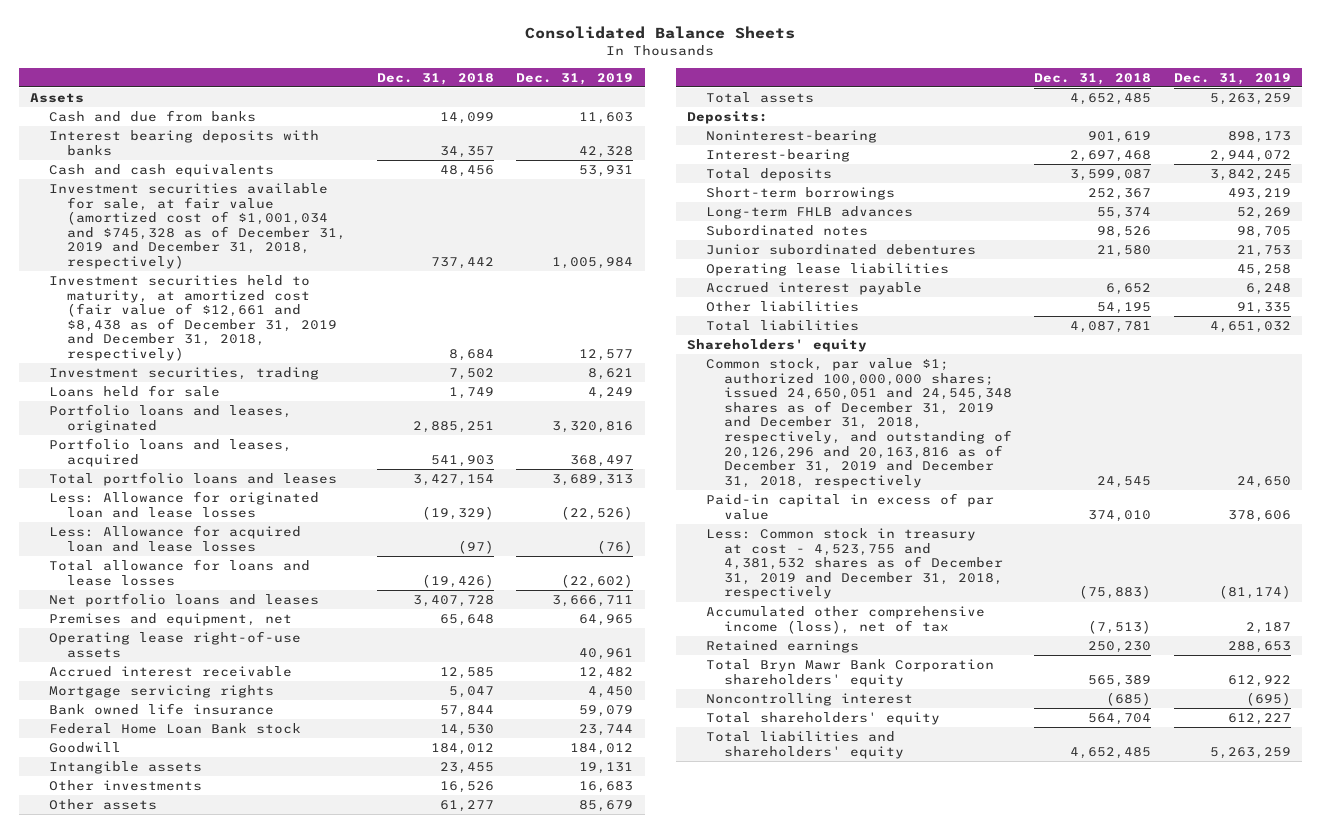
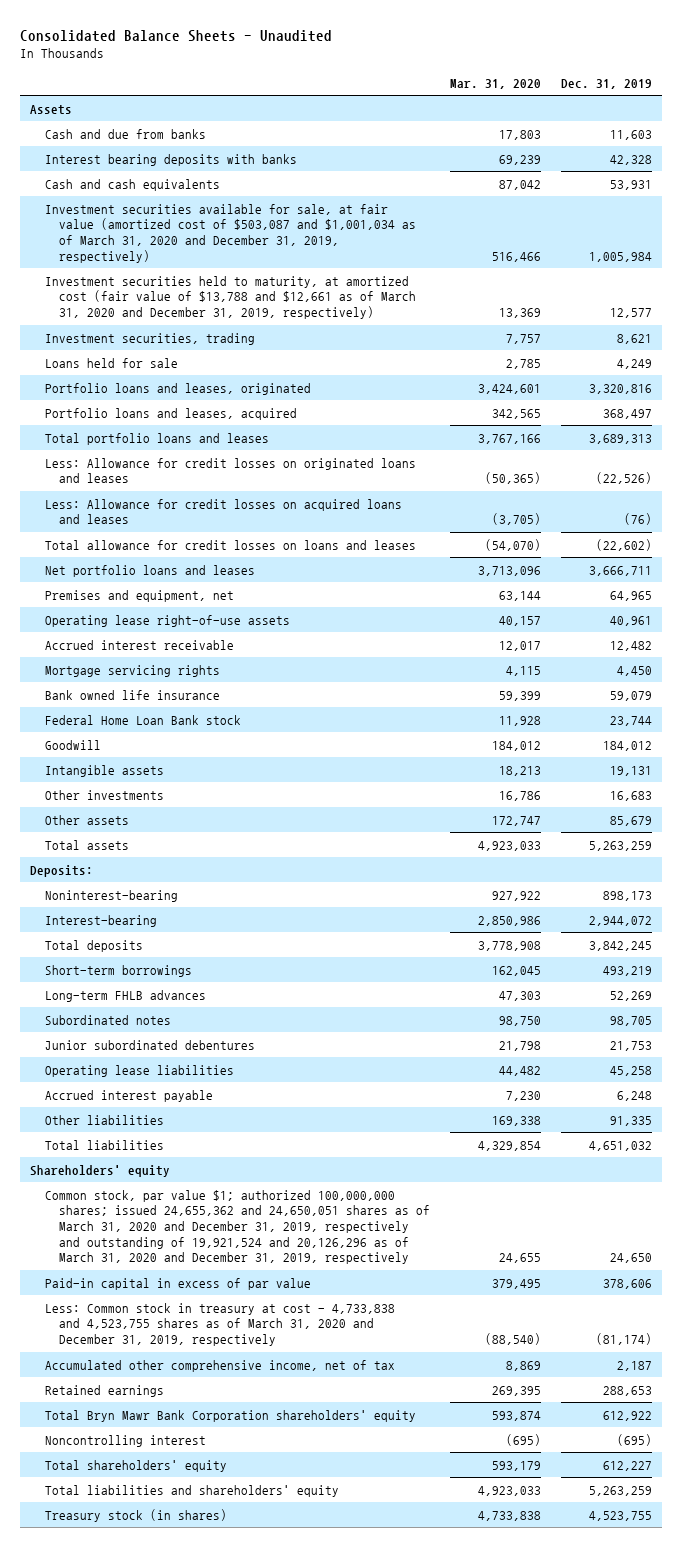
[525,26,796,40] Consolidated Balance Sheets -> [20,30,333,43] Consolidated Balance Sheets - Unaudited
[377,72,495,85] Dec. 31, 2018 -> none
none -> [449,78,541,89] Mar. 31, 2020
[48,182,347,270] Investment securities available for sale, at fair value (amortized cost of $1,001,034 and $745,328 as of December 31, 2019 and December 31, 2018, respectively) -> [44,203,416,263] Investment securities available for sale, at fair value (amortized cost of $503,087 and $1,001,034 as of March 31, 2020 and December 31, 2019, respectively)
[48,274,338,362] Investment securities held to maturity, at amortized cost (fair value of $12,661 and $8,438 as of December 31, 2019 and December 31, 2018, respectively) -> [44,275,416,320] Investment securities held to maturity, at amortized cost (fair value of $13,788 and $12,661 as of March 31, 2020 and December 31, 2019, respectively)
[48,490,319,518] Less: Allowance for originated loan and lease losses -> [44,457,416,484] Less: Allowance for credit losses on originated loans and leases
[48,524,301,552] Less: Allowance for acquired loan and lease losses -> [44,498,402,525] Less: Allowance for credit losses on acquired loans and leases
[48,558,310,586] Total allowance for loans and lease losses -> [44,539,416,550] Total allowance for credit losses on loans and leases
[705,357,1013,489] Common stock, par value $1; authorized 100,000,000 shares; issued 24,650,051 and 24,545,348 shares as of December 31, 2019 and December 31, 2018, respectively, and outstanding of 20,126,296 and 20,163,816 as of December 31, 2019 and December 31, 2018, respectively -> [44,1189,430,1265] Common stock, par value $1; authorized 100,000,000 shares; issued 24,655,362 and 24,650,051 shares as of March 31, 2020 and December 31, 2019, respectively and outstanding of 19,921,524 and 20,126,296 as of March 31, 2020 and December 31, 2019, respectively
[705,527,1004,600] Less: Common stock in treasury at cost - 4,523,755 and 4,381,532 shares as of December 31, 2019 and December 31, 2018, respectively -> [44,1302,395,1347] Less: Common stock in treasury at cost - 4,733,838 and 4,523,755 shares as of March 31, 2020 and December 31, 2019, respectively
[705,605,985,634] Accumulated other comprehensive income (loss), net of tax -> [44,1359,395,1372] Accumulated other comprehensive income, net of tax
none -> [44,1508,227,1522] Treasury stock (in shares)

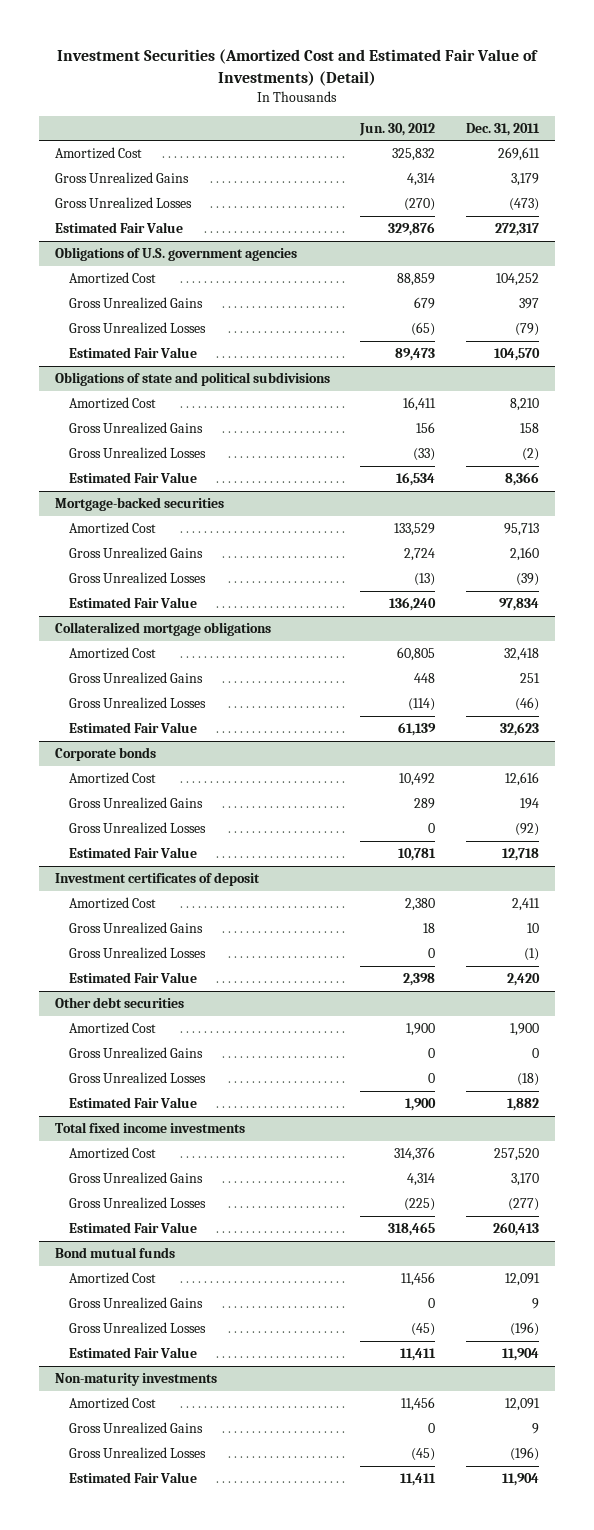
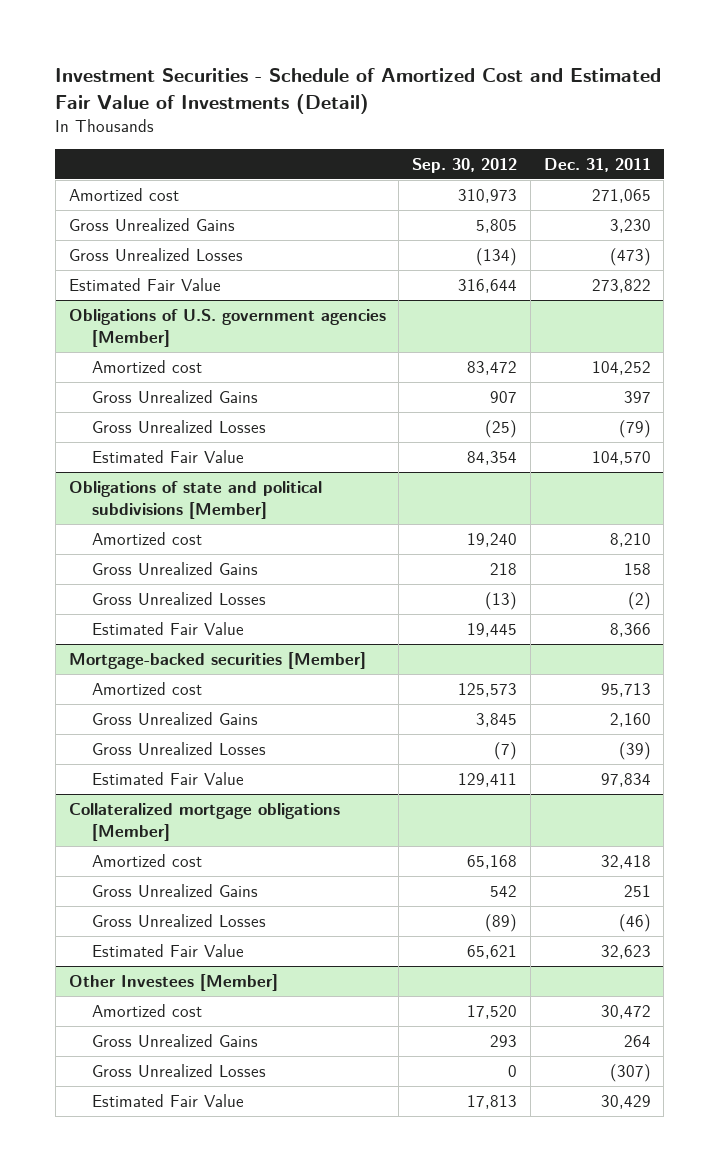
[56,48,538,86] Investment Securities (Amortized Cost and Estimated Fair Value of Investments) (Detail) -> [55,67,662,114] Investment Securities - Schedule of Amortized Cost and Estimated Fair Value of Investments (Detail)
[359,122,436,136] Jun. 30, 2012 -> none
none -> [412,157,518,173] Sep. 30, 2012
[54,147,142,160] Amortized Cost -> [68,188,179,202] Amortized cost
[498,147,541,162] 269,611 -> [591,189,651,204] 271,065
[511,173,540,187] 3,179 -> [609,219,651,234] 3,230
[495,223,540,237] 272,317 -> [591,279,651,294] 273,822
[54,247,297,262] Obligations of U.S. government agencies -> [68,309,386,347] Obligations of U.S. government agencies [Member]
[69,272,157,285] Amortized Cost -> [92,360,203,374] Amortized cost
[54,372,330,387] Obligations of state and political subdivisions -> [68,481,322,519] Obligations of state and political subdivisions [Member]
[69,397,157,410] Amortized Cost -> [92,532,203,546] Amortized cost
[54,497,224,512] Mortgage-backed securities -> [68,652,366,670] Mortgage-backed securities [Member]
[69,522,157,535] Amortized Cost -> [92,682,203,696] Amortized cost
[54,622,271,637] Collateralized mortgage obligations -> [68,803,340,841] Collateralized mortgage obligations [Member]
[69,647,157,660] Amortized Cost -> [92,854,203,868] Amortized cost
[54,747,156,762] Corporate bonds -> none
[54,872,260,887] Investment certificates of deposit -> none
[69,897,157,910] Amortized Cost -> none
[69,922,204,935] Gross Unrealized Gains -> none
[69,947,207,960] Gross Unrealized Losses -> none
[69,972,198,984] Estimated Fair Value -> none
[54,997,184,1009] Other debt securities -> none
[69,1022,157,1035] Amortized Cost -> none
[69,1047,204,1060] Gross Unrealized Gains -> none
[69,1072,207,1085] Gross Unrealized Losses -> none
[69,1097,198,1109] Estimated Fair Value -> none
[54,1122,245,1134] Total fixed income investments -> none
[69,1147,157,1160] Amortized Cost -> none
[69,1172,204,1185] Gross Unrealized Gains -> none
[69,1197,207,1210] Gross Unrealized Losses -> none
[69,1222,198,1234] Estimated Fair Value -> none
[54,1247,175,1259] Bond mutual funds -> none
[69,1272,157,1285] Amortized Cost -> none
[69,1297,204,1310] Gross Unrealized Gains -> none
[69,1322,207,1335] Gross Unrealized Losses -> none
[69,1347,198,1359] Estimated Fair Value -> none
[54,1373,217,1387] Non-maturity investments -> none
[69,1397,157,1410] Amortized Cost -> none
[69,1422,204,1435] Gross Unrealized Gains -> none
[69,1447,207,1460] Gross Unrealized Losses -> none
[69,1472,198,1484] Estimated Fair Value -> none
none -> [68,974,278,992] Other Investees [Member]
[69,772,157,785] Amortized Cost -> [92,1004,203,1018] Amortized cost
[505,772,540,787] 12,616 -> [600,1005,651,1020] 30,472
[520,798,540,810] 194 -> [623,1035,651,1048] 264
[515,823,540,837] (92) -> [609,1064,651,1083] (307)
[502,848,540,862] 12,718 -> [600,1095,651,1110] 30,429

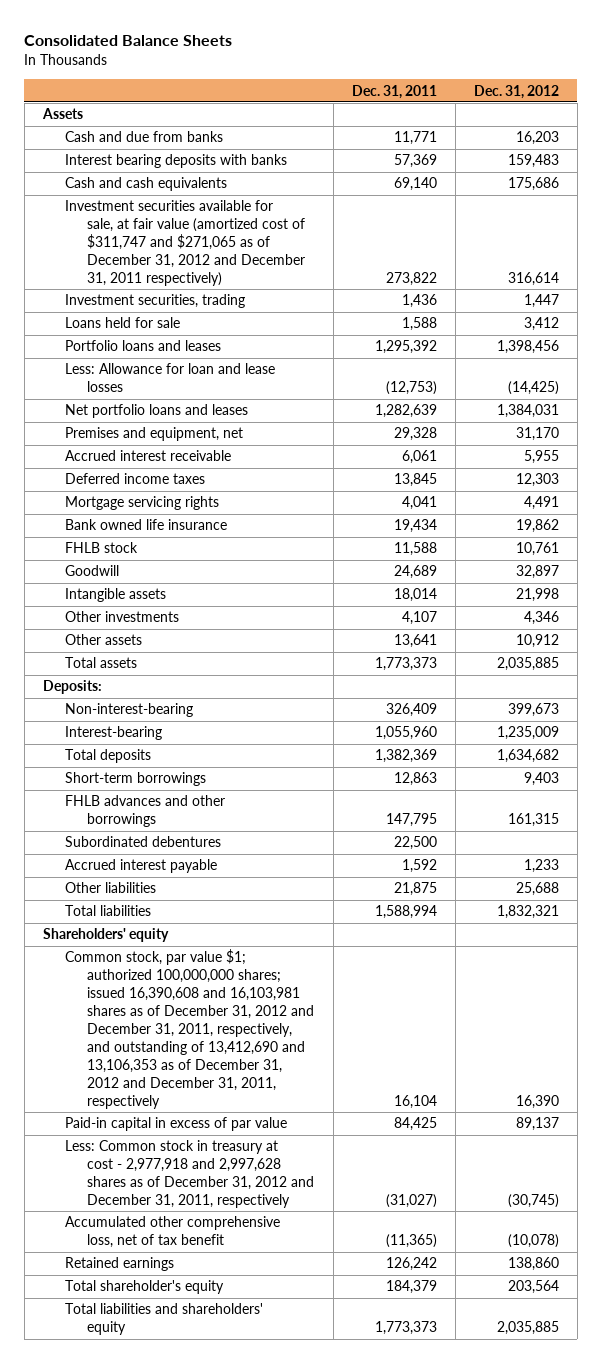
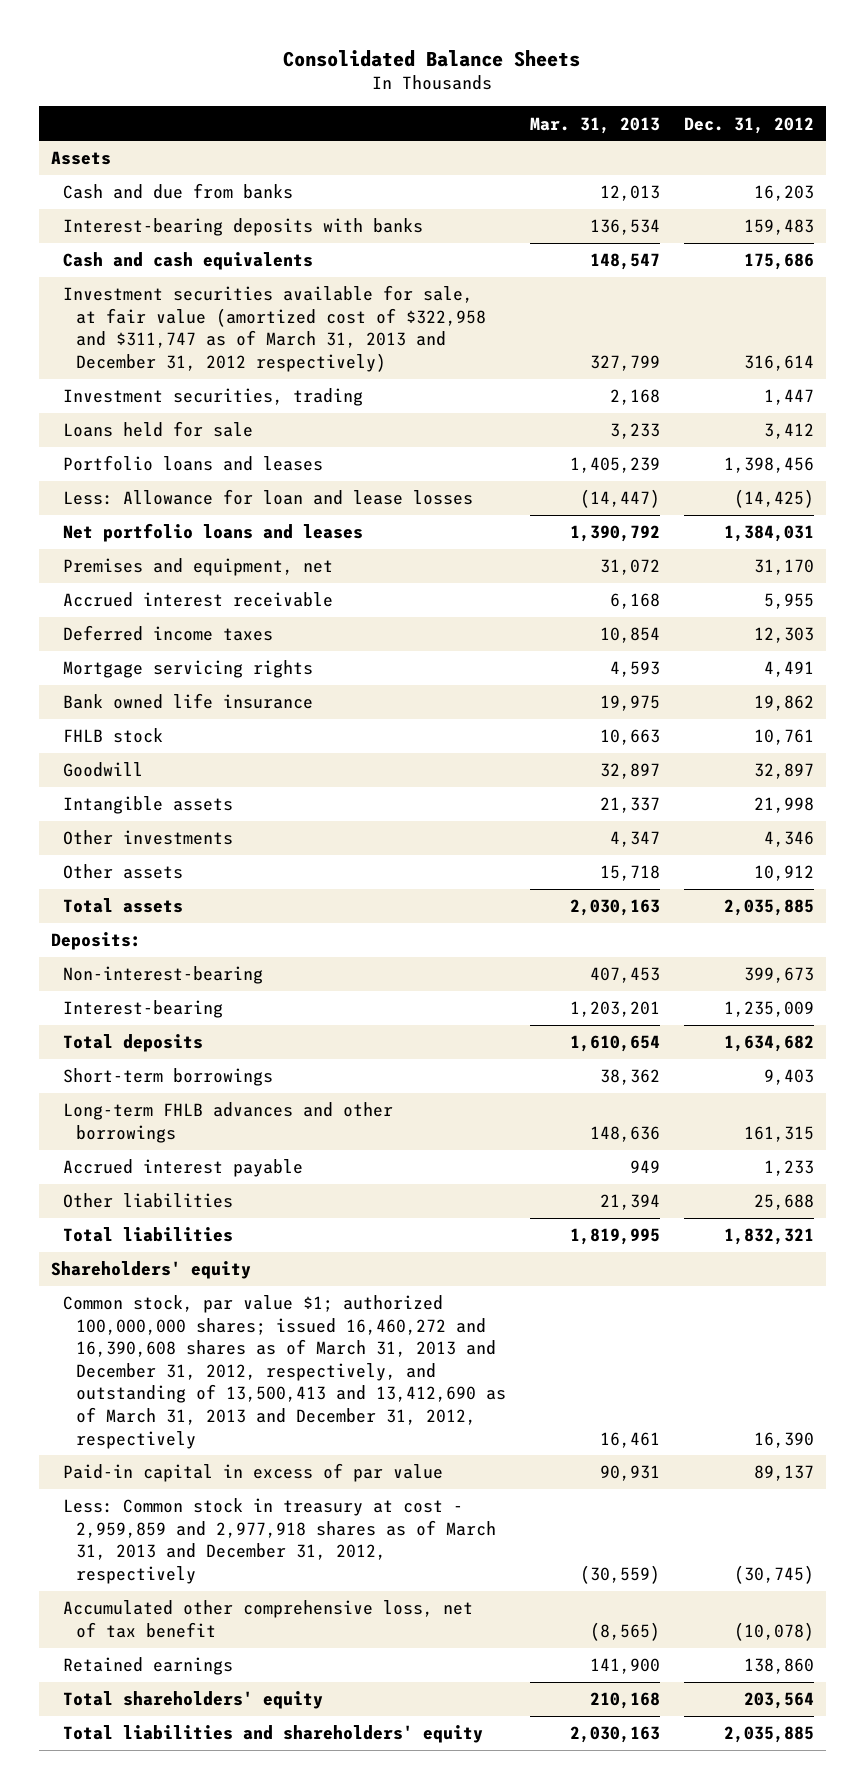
[351,84,437,99] Dec. 31, 2011 -> none
none -> [530,116,661,134] Mar. 31, 2013
[65,154,288,169] Interest bearing deposits with banks -> [63,218,424,237] Interest-bearing deposits with banks
[65,200,306,286] Investment securities available for sale, at fair value (amortized cost of $311,747 and $271,065 as of December 31, 2012 and December 31, 2011 respectively) -> [63,285,486,372] Investment securities available for sale, at fair value (amortized cost of $322,958 and $311,747 as of March 31, 2013 and December 31, 2012 respectively)
[65,836,222,848] Subordinated debentures -> none
[65,795,226,828] FHLB advances and other borrowings -> [63,1102,394,1143] Long-term FHLB advances and other borrowings
[65,949,315,1109] Common stock, par value $1; authorized 100,000,000 shares; issued 16,390,608 and 16,103,981 shares as of December 31, 2012 and December 31, 2011, respectively, and outstanding of 13,412,690 and 13,106,353 as of December 31, 2012 and December 31, 2011, respectively -> [63,1295,506,1449] Common stock, par value $1; authorized 100,000,000 shares; issued 16,460,272 and 16,390,608 shares as of March 31, 2013 and December 31, 2012, respectively, and outstanding of 13,500,413 and 13,412,690 as of March 31, 2013 and December 31, 2012, respectively
[65,1140,315,1209] Less: Common stock in treasury at cost - 2,977,918 and 2,997,628 shares as of December 31, 2012 and December 31, 2011, respectively -> [63,1498,496,1584] Less: Common stock in treasury at cost - 2,959,859 and 2,977,918 shares as of March 31, 2013 and December 31, 2012, respectively
[65,1280,225,1295] Total shareholder's equity -> [63,1691,324,1710] Total shareholders' equity

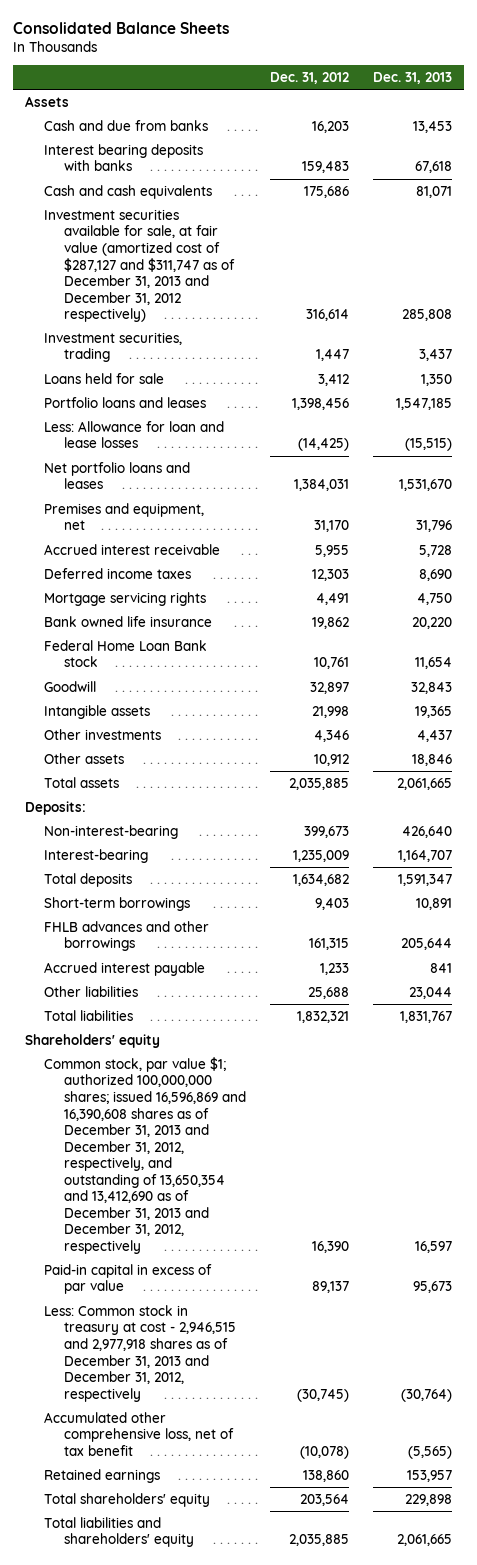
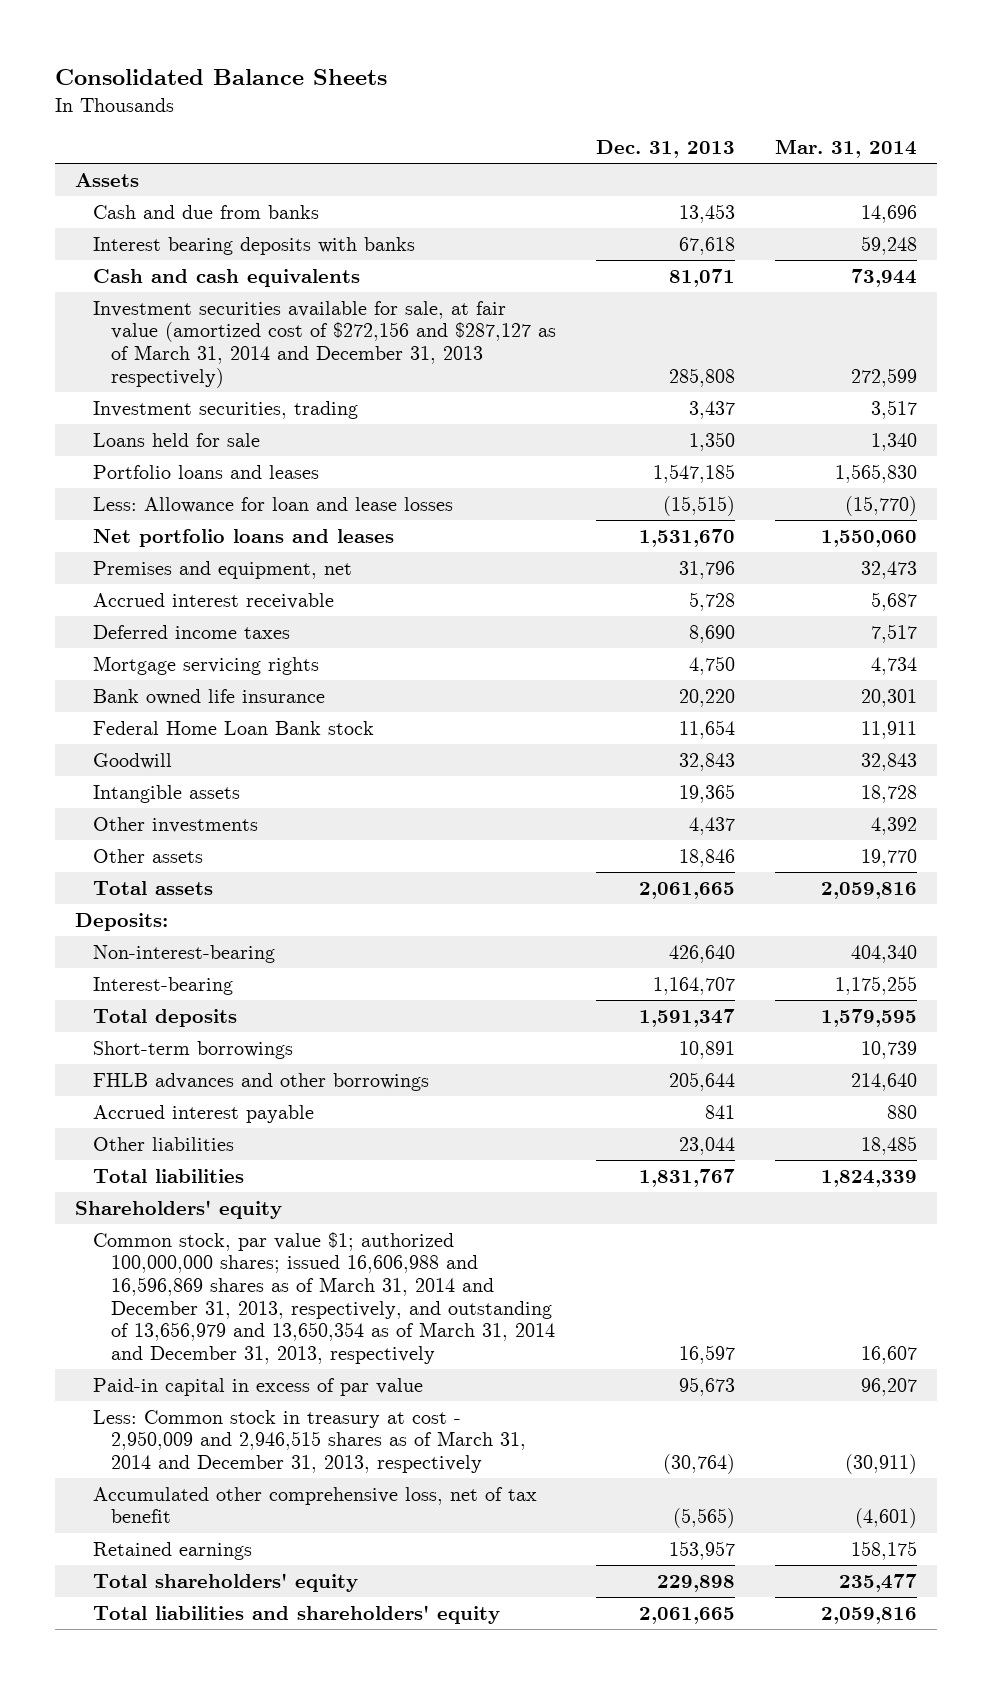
[270,72,350,85] Dec. 31, 2012 -> none
none -> [775,138,918,158] Mar. 31, 2014
[44,208,235,323] Investment securities available for sale, at fair value (amortized cost of $287,127 and $311,747 as of December 31, 2013 and December 31, 2012 respectively) -> [92,300,556,388] Investment securities available for sale, at fair value (amortized cost of $272,156 and $287,127 as of March 31, 2014 and December 31, 2013 respectively)
[44,1056,246,1254] Common stock, par value $1; authorized 100,000,000 shares; issued 16,596,869 and 16,390,608 shares as of December 31, 2013 and December 31, 2012, respectively, and outstanding of 13,650,354 and 13,412,690 as of December 31, 2013 and December 31, 2012, respectively -> [92,1231,555,1364] Common stock, par value $1; authorized 100,000,000 shares; issued 16,606,988 and 16,596,869 shares as of March 31, 2014 and December 31, 2013, respectively, and outstanding of 13,656,979 and 13,650,354 as of March 31, 2014 and December 31, 2013, respectively
[44,1304,236,1402] Less: Common stock in treasury at cost - 2,946,515 and 2,977,918 shares as of December 31, 2013 and December 31, 2012, respectively -> [92,1409,526,1474] Less: Common stock in treasury at cost - 2,950,009 and 2,946,515 shares as of March 31, 2014 and December 31, 2013, respectively

